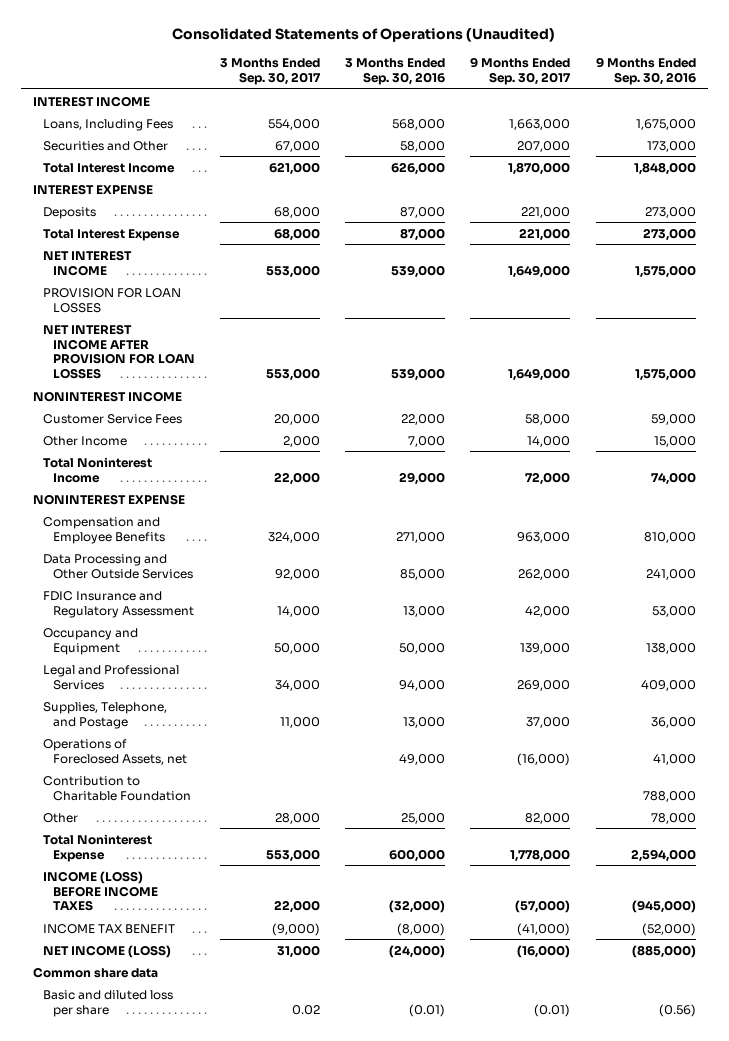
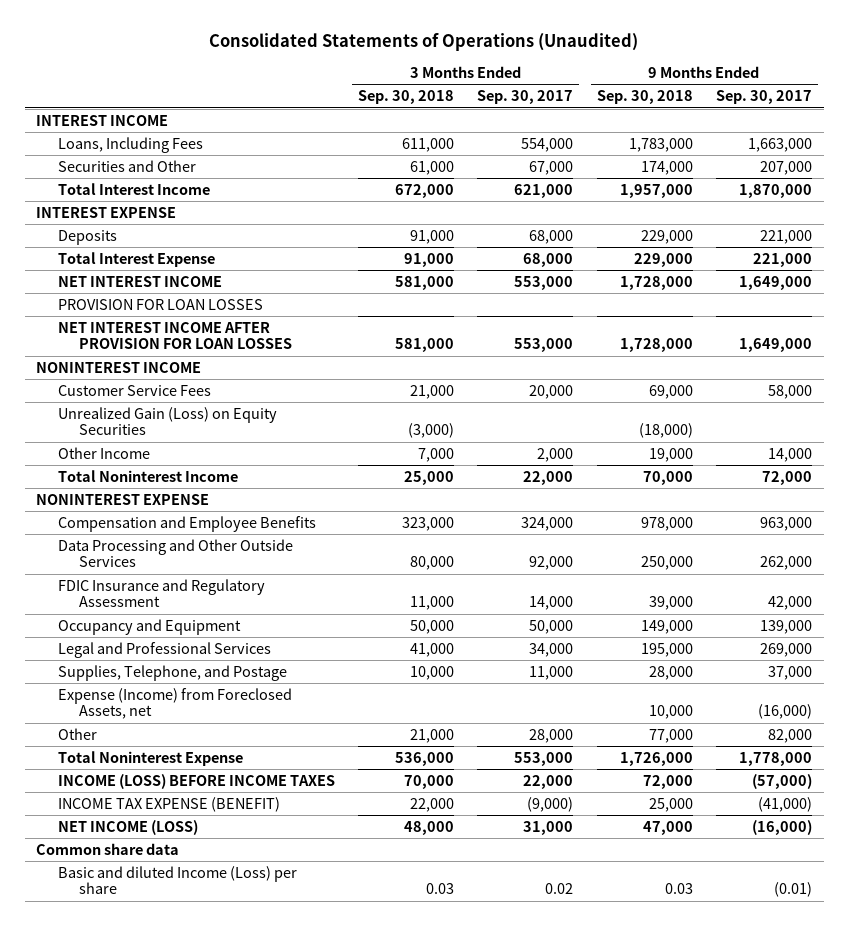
[345,57,446,85] 3 Months Ended Sep. 30, 2016 -> none
[595,56,696,85] 9 Months Ended Sep. 30, 2016 -> none
none -> [358,90,455,105] Sep. 30, 2018
none -> [596,90,693,105] Sep. 30, 2018
none -> [57,406,277,436] Unrealized Gain (Loss) on Equity Securities
[42,738,187,765] Operations of Foreclosed Assets, net -> none
[42,775,191,801] Contribution to Charitable Foundation -> none
none -> [57,687,292,720] Expense (Income) from Foreclosed Assets, net
[42,923,175,934] INCOME TAX BENEFIT -> [57,796,280,812] INCOME TAX EXPENSE (BENEFIT)
[42,989,173,1017] Basic and diluted loss per share -> [57,865,297,895] Basic and diluted Income (Loss) per share

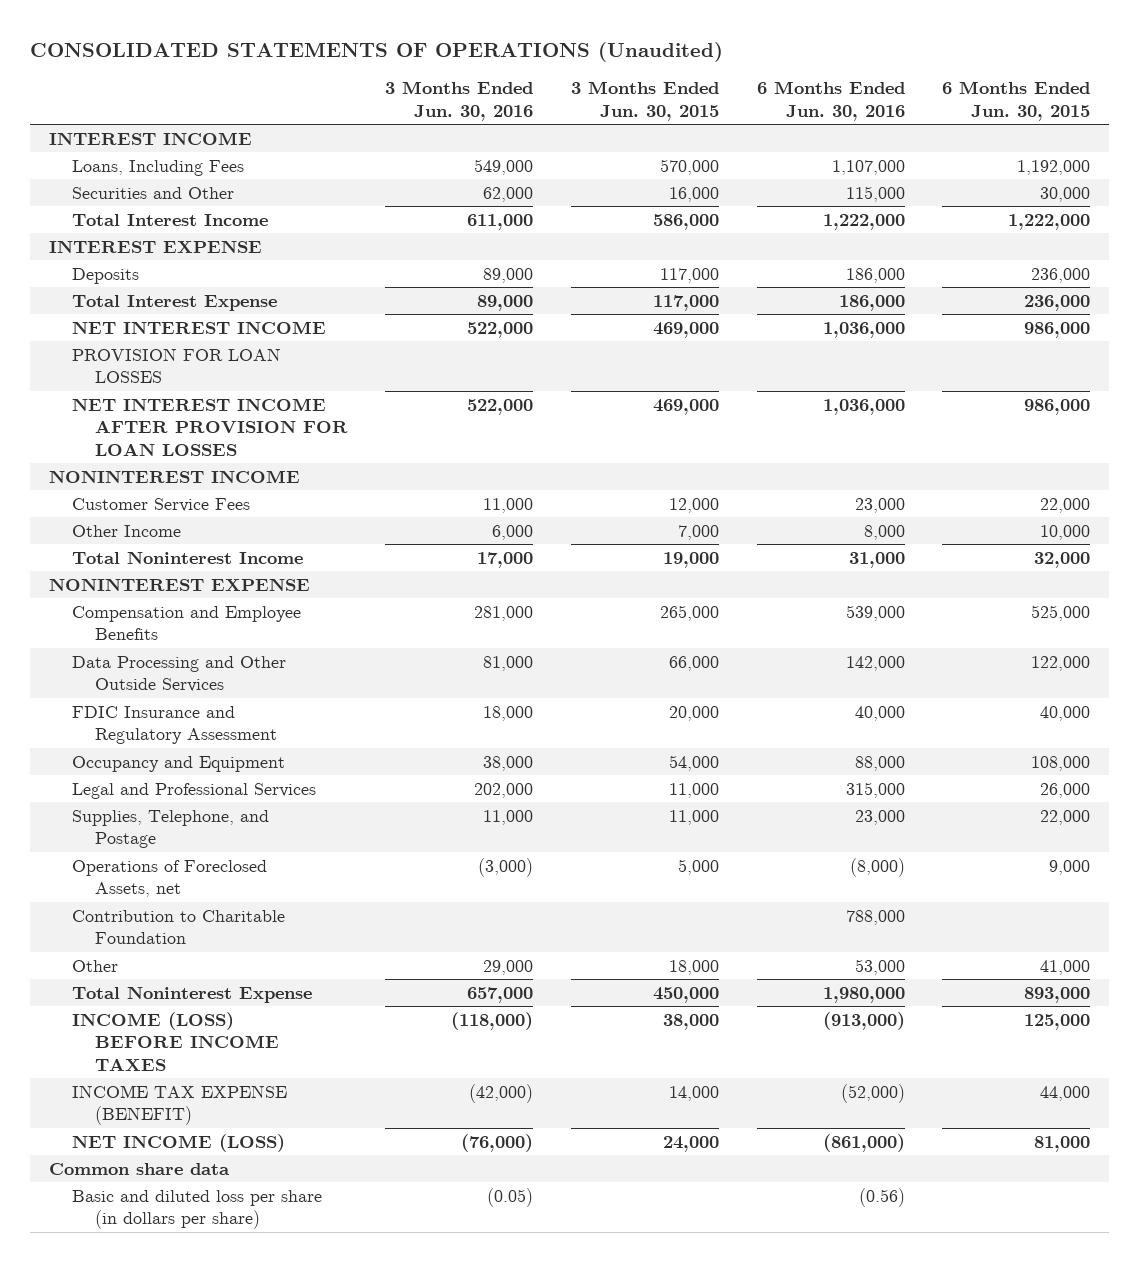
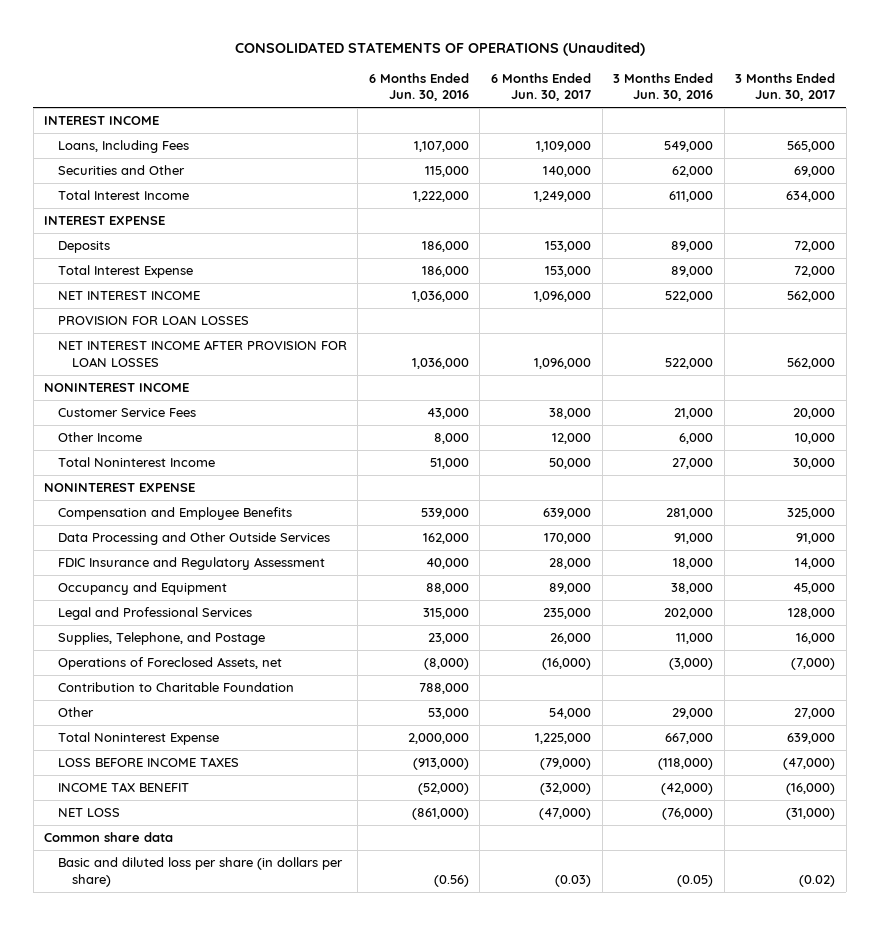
[570,80,719,121] 3 Months Ended Jun. 30, 2015 -> none
[942,80,1091,121] 6 Months Ended Jun. 30, 2015 -> none
none -> [491,72,592,102] 6 Months Ended Jun. 30, 2017
none -> [735,72,836,102] 3 Months Ended Jun. 30, 2017
[483,497,534,513] 11,000 -> [674,408,714,420] 21,000
[854,497,905,513] 23,000 -> [426,408,469,420] 43,000
[477,551,534,568] 17,000 -> [672,458,714,470] 27,000
[848,551,905,568] 31,000 -> [429,458,469,470] 51,000
[483,655,534,671] 81,000 -> [674,533,714,545] 91,000
[845,655,905,671] 142,000 -> [422,533,469,545] 162,000
[467,986,534,1003] 657,000 -> [665,733,714,745] 667,000
[822,986,905,1003] 1,980,000 -> [407,733,469,745] 2,000,000
[71,1011,279,1071] INCOME (LOSS) BEFORE INCOME TAXES -> [57,757,239,768] LOSS BEFORE INCOME TAXES
[71,1084,287,1126] INCOME TAX EXPENSE (BENEFIT) -> [57,782,189,793] INCOME TAX BENEFIT
[71,1133,285,1152] NET INCOME (LOSS) -> [57,808,120,818] NET LOSS

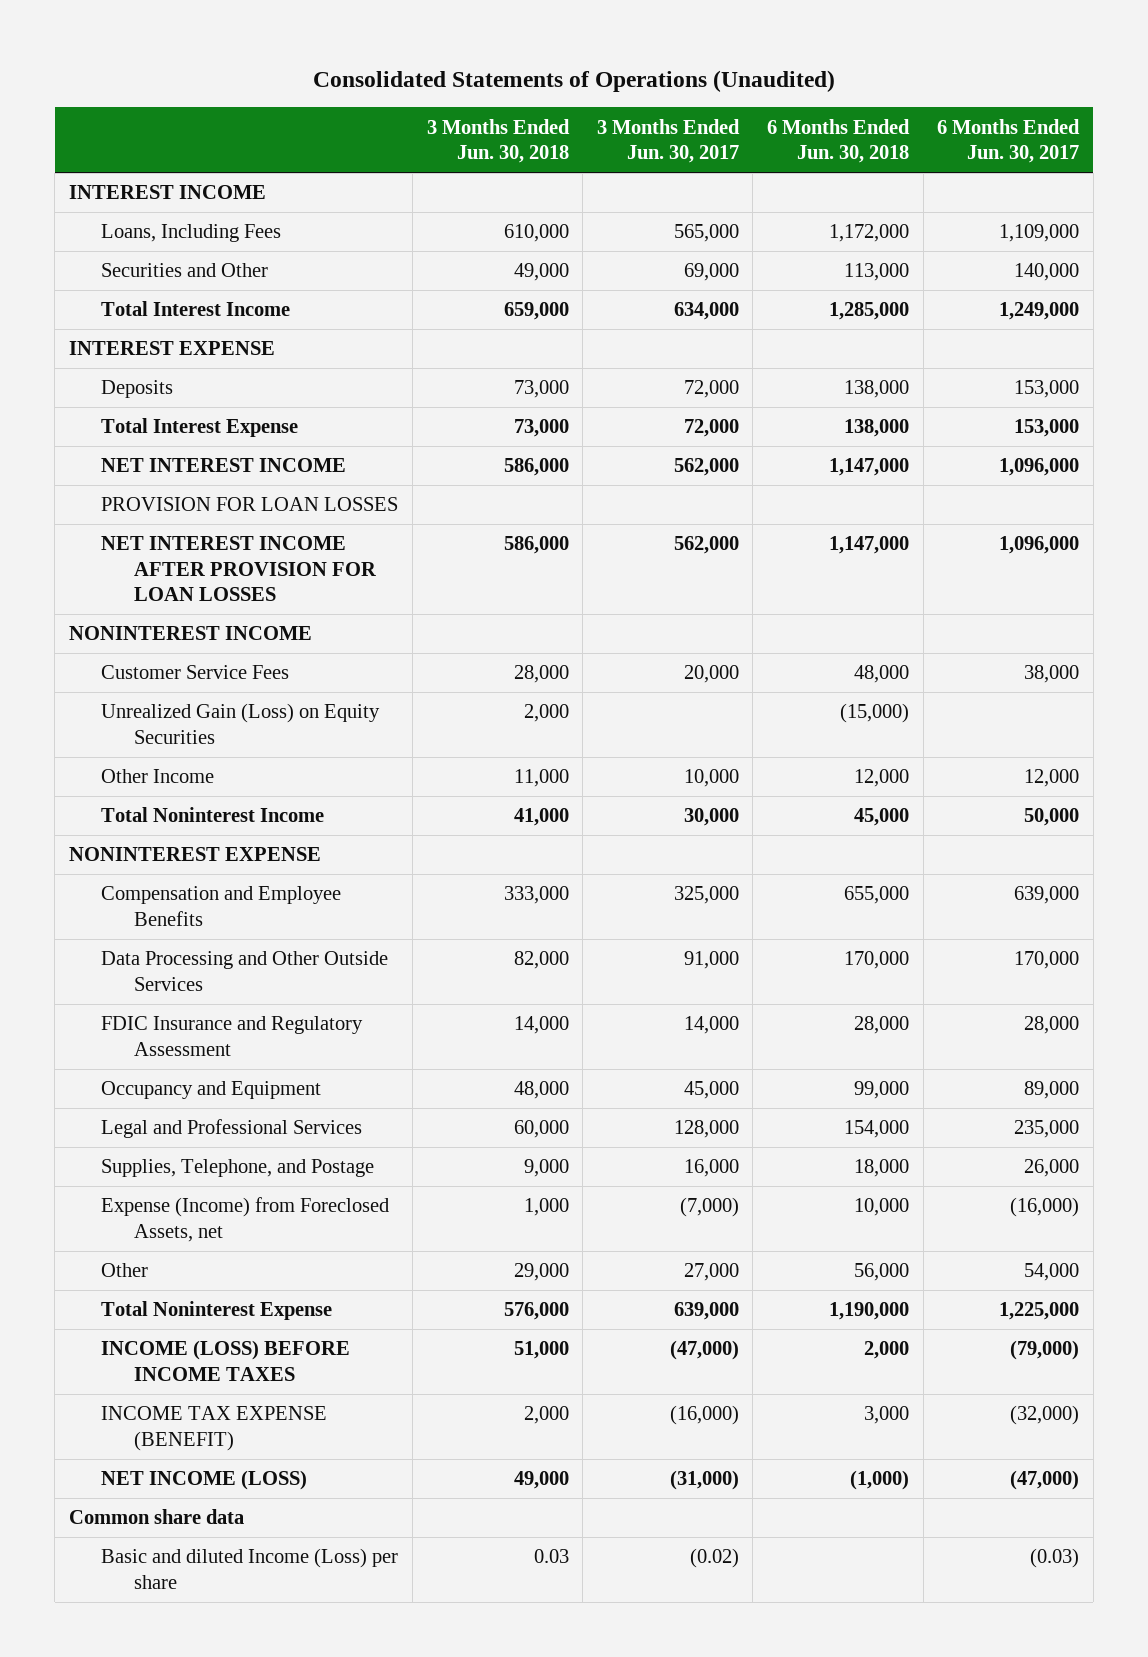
[234,41,645,56] CONSOLIDATED STATEMENTS OF OPERATIONS (Unaudited) -> [313,69,836,92] Consolidated Statements of Operations (Unaudited)
[368,72,469,102] 6 Months Ended Jun. 30, 2016 -> none
[613,72,714,102] 3 Months Ended Jun. 30, 2016 -> none
none -> [426,118,570,164] 3 Months Ended Jun. 30, 2018
none -> [767,118,911,164] 6 Months Ended Jun. 30, 2018
none -> [101,703,381,744] Unrealized Gain (Loss) on Equity Securities
[57,682,294,693] Contribution to Charitable Foundation -> none
[57,657,282,671] Operations of Foreclosed Assets, net -> [101,1197,390,1242] Expense (Income) from Foreclosed Assets, net
[57,757,239,768] LOSS BEFORE INCOME TAXES -> [101,1340,351,1381] INCOME (LOSS) BEFORE INCOME TAXES
[57,782,189,793] INCOME TAX BENEFIT -> [101,1406,328,1451] INCOME TAX EXPENSE (BENEFIT)
[57,808,120,818] NET LOSS -> [101,1470,308,1491] NET INCOME (LOSS)
[57,857,343,887] Basic and diluted loss per share (in dollars per share) -> [101,1548,399,1589] Basic and diluted Income (Loss) per share

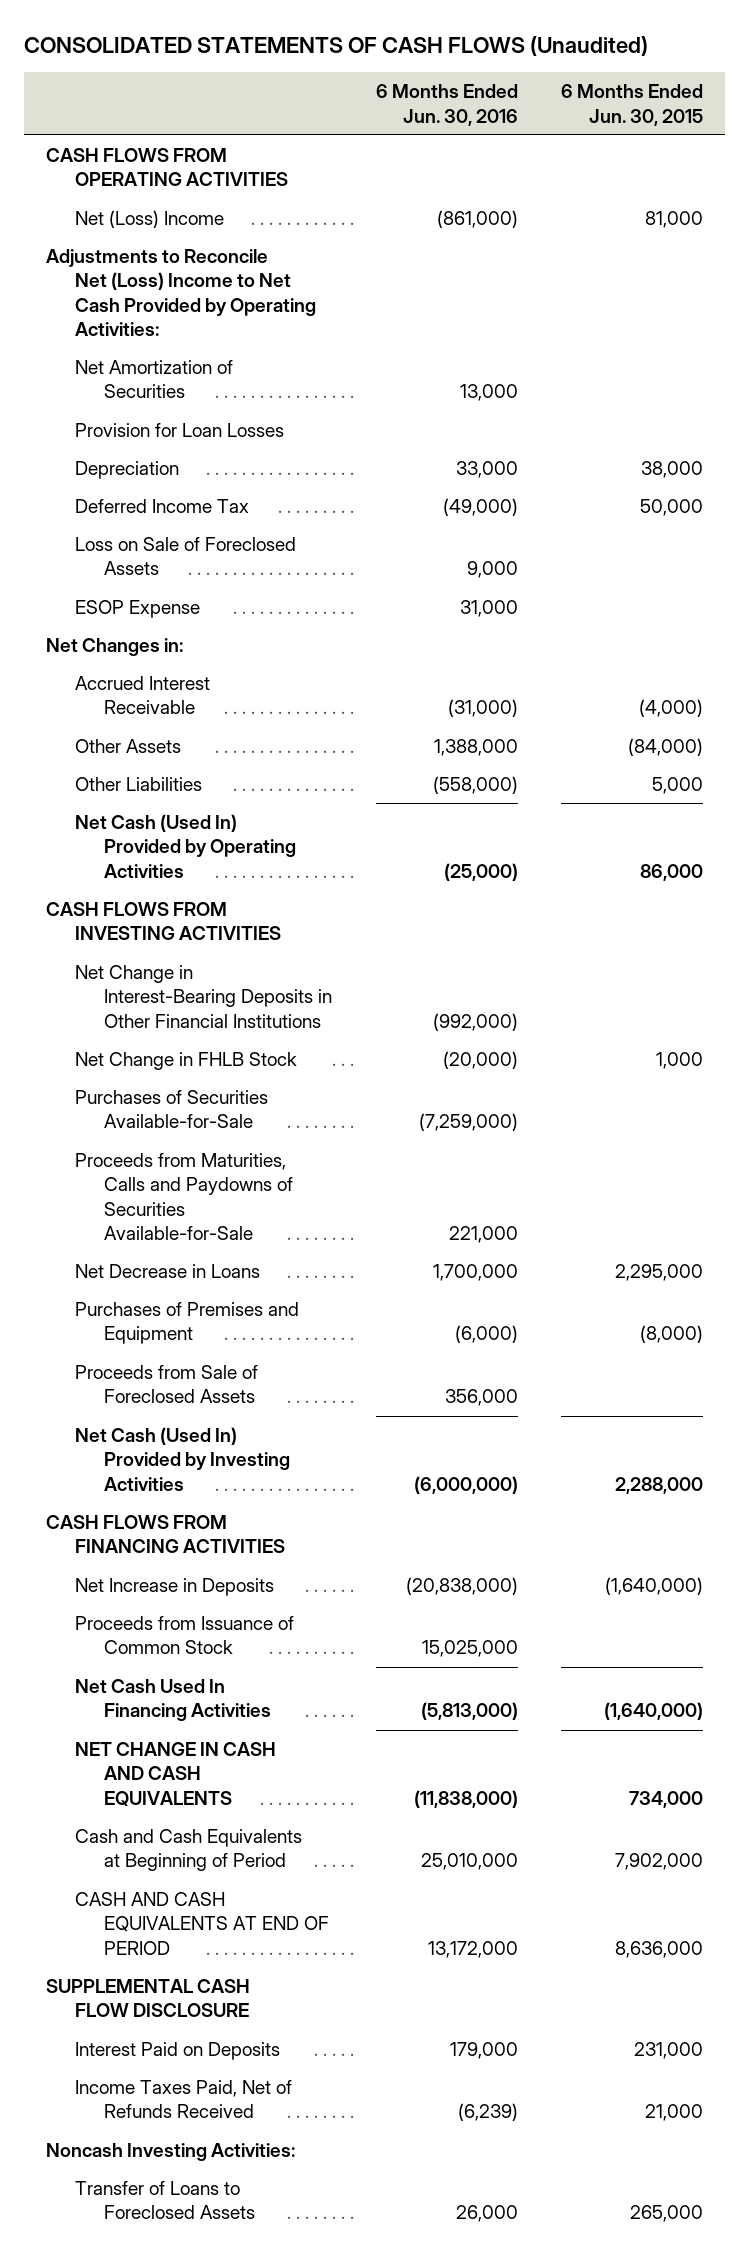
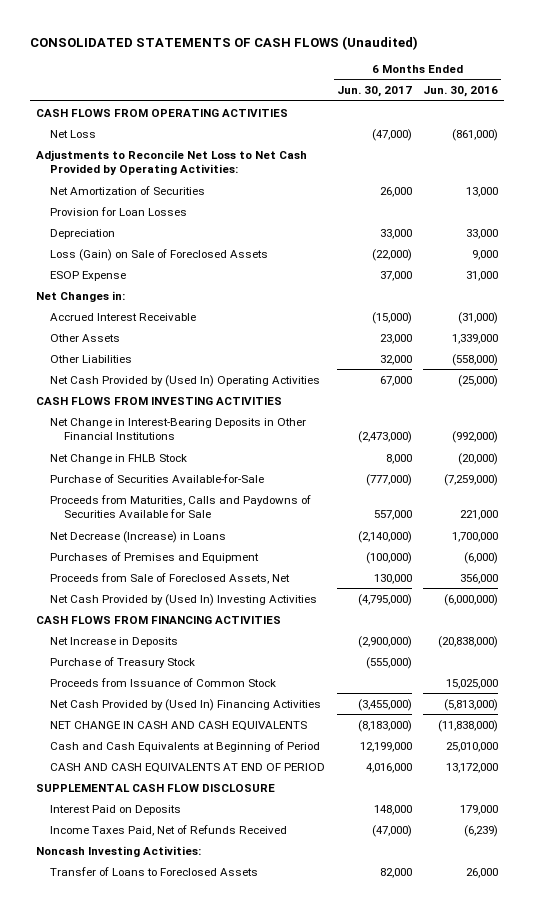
[561,84,704,126] 6 Months Ended Jun. 30, 2015 -> none
none -> [336,86,412,98] Jun. 30, 2017
[74,210,224,229] Net (Loss) Income -> [49,129,96,138] Net Loss
[45,249,316,337] Adjustments to Reconcile Net (Loss) Income to Net Cash Provided by Operating Activities: -> [35,149,307,175] Adjustments to Reconcile Net Loss to Net Cash Provided by Operating Activities:
[74,499,249,514] Deferred Income Tax -> none
[74,537,296,576] Loss on Sale of Foreclosed Assets -> [49,248,268,261] Loss (Gain) on Sale of Foreclosed Assets
[433,739,518,757] 1,388,000 -> [452,333,499,344] 1,339,000
[74,814,296,878] Net Cash (Used In) Provided by Operating Activities -> [49,374,320,387] Net Cash Provided by (Used In) Operating Activities
[74,1090,268,1129] Purchases of Securities Available-for-Sale -> [49,473,264,483] Purchase of Securities Available-for-Sale
[74,1153,293,1241] Proceeds from Maturities, Calls and Paydowns of Securities Available-for-Sale -> [49,494,311,518] Proceeds from Maturities, Calls and Paydowns of Securities Available for Sale
[74,1264,260,1279] Net Decrease in Loans -> [49,530,226,543] Net Decrease (Increase) in Loans
[74,1365,258,1404] Proceeds from Sale of Foreclosed Assets -> [49,572,290,584] Proceeds from Sale of Foreclosed Assets, Net
[74,1427,290,1491] Net Cash (Used In) Provided by Investing Activities -> [49,593,317,606] Net Cash Provided by (Used In) Investing Activities
none -> [49,656,195,668] Purchase of Treasury Stock
[74,1679,271,1722] Net Cash Used In Financing Activities -> [49,698,321,711] Net Cash Provided by (Used In) Financing Activities

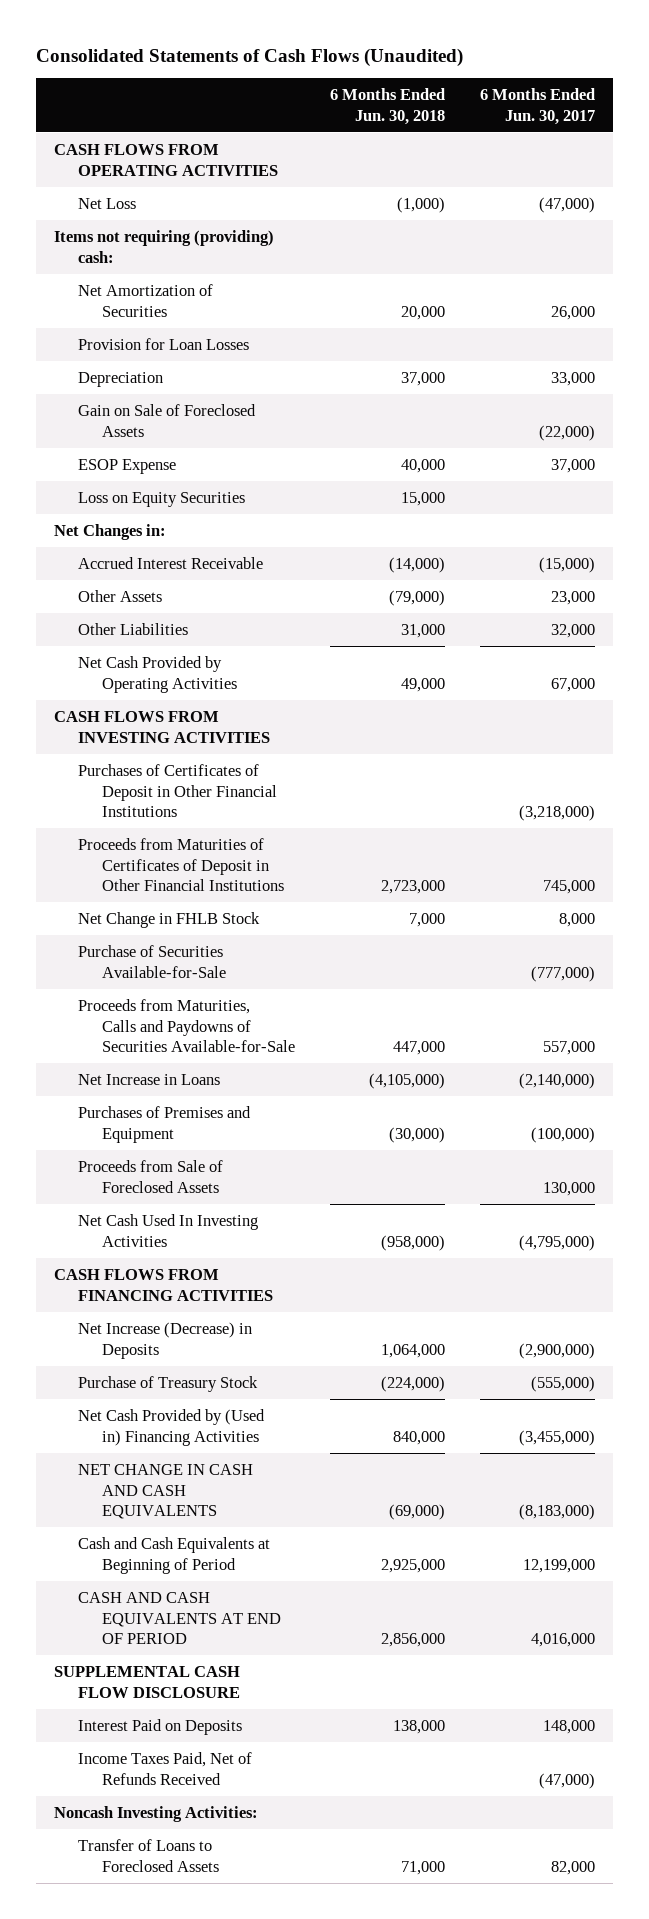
[29,36,418,51] CONSOLIDATED STATEMENTS OF CASH FLOWS (Unaudited) -> [35,47,463,67] Consolidated Statements of Cash Flows (Unaudited)
[423,86,499,98] Jun. 30, 2016 -> none
none -> [330,88,446,125] 6 Months Ended Jun. 30, 2018
[35,149,307,175] Adjustments to Reconcile Net Loss to Net Cash Provided by Operating Activities: -> [53,229,274,263] Items not requiring (providing) cash:
[49,248,268,261] Loss (Gain) on Sale of Foreclosed Assets -> [77,403,256,437] Gain on Sale of Foreclosed Assets
none -> [77,491,245,507] Loss on Equity Securities
[49,374,320,387] Net Cash Provided by (Used In) Operating Activities -> [77,655,238,693] Net Cash Provided by Operating Activities
[49,417,306,440] Net Change in Interest-Bearing Deposits in Other Financial Institutions -> [77,763,278,818] Purchases of Certificates of Deposit in Other Financial Institutions
[357,430,412,443] (2,473,000) -> [519,805,596,822] (3,218,000)
none -> [77,837,285,892] Proceeds from Maturities of Certificates of Deposit in Other Financial Institutions
[49,494,311,518] Proceeds from Maturities, Calls and Paydowns of Securities Available for Sale -> [77,998,296,1053] Proceeds from Maturities, Calls and Paydowns of Securities Available-for-Sale
[49,530,226,543] Net Decrease (Increase) in Loans -> [77,1073,220,1085] Net Increase in Loans
[49,572,290,584] Proceeds from Sale of Foreclosed Assets, Net -> [77,1159,223,1193] Proceeds from Sale of Foreclosed Assets
[49,593,317,606] Net Cash Provided by (Used In) Investing Activities -> [77,1213,258,1247] Net Cash Used In Investing Activities
[49,636,178,647] Net Increase in Deposits -> [77,1321,252,1359] Net Increase (Decrease) in Deposits
[49,677,276,687] Proceeds from Issuance of Common Stock -> none
[49,698,321,711] Net Cash Provided by (Used In) Financing Activities -> [77,1408,265,1446] Net Cash Provided by (Used in) Financing Activities

